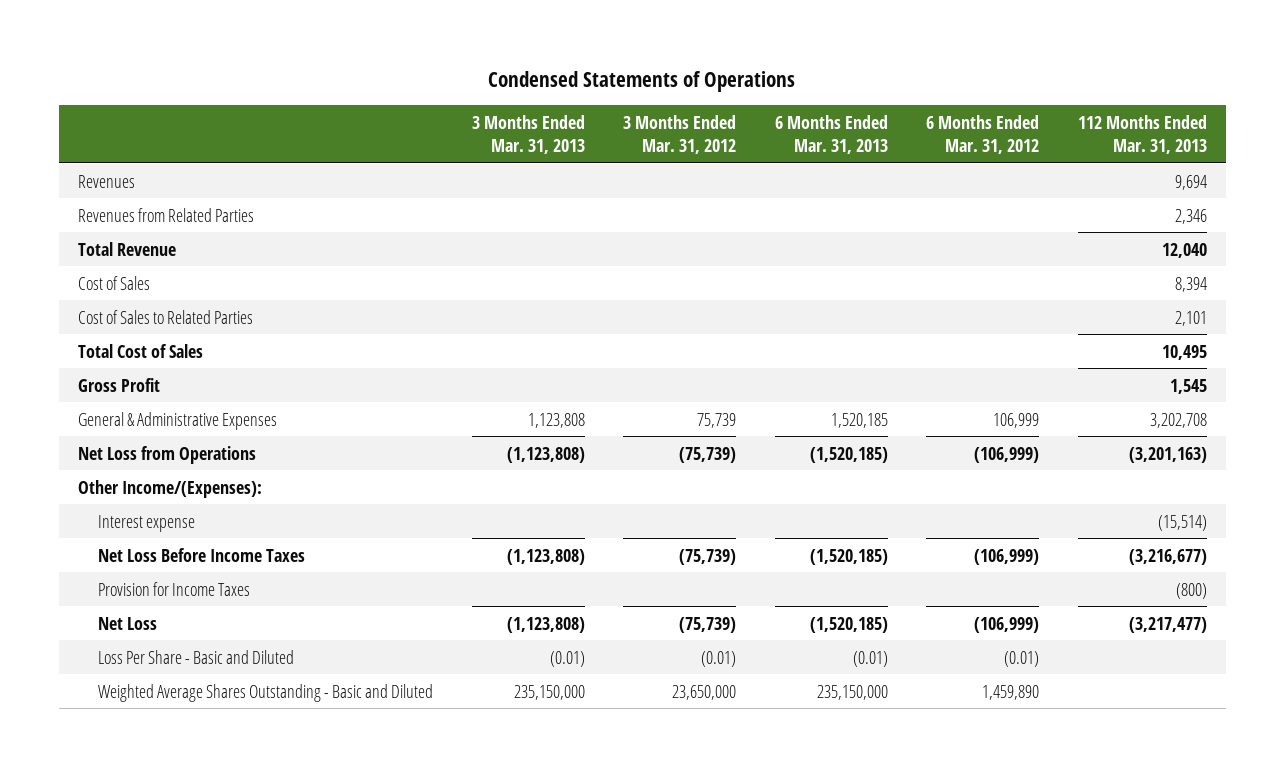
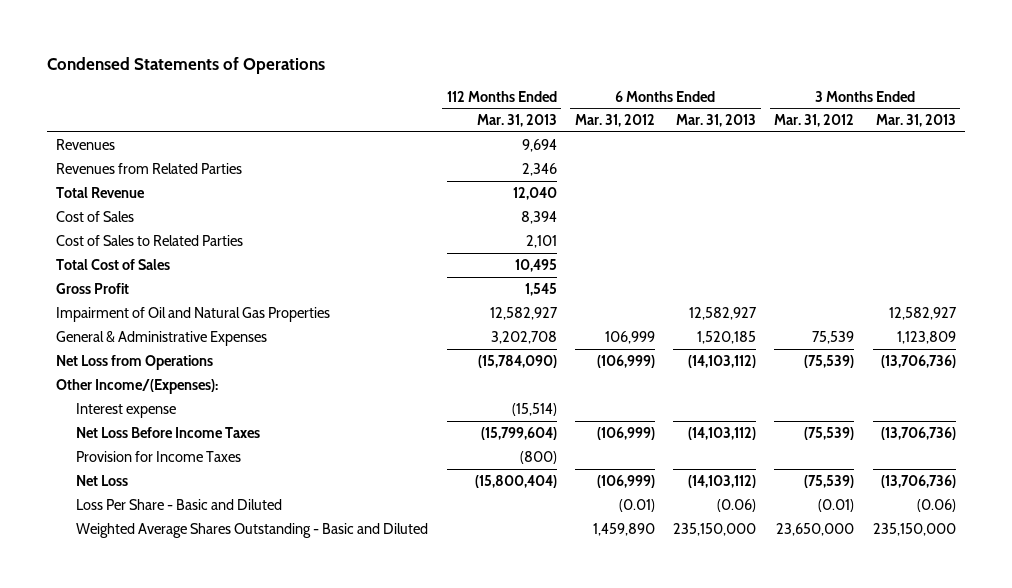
none -> [56,306,331,322] Impairment of Oil and Natural Gas Properties
[527,412,585,428] 1,123,808 -> [896,330,956,344] 1,123,809
[697,412,737,428] 75,739 -> [812,330,855,344] 75,539
[506,446,585,463] (1,123,808) -> [880,354,956,368] (13,706,736)
[679,446,737,463] (75,739) -> [804,354,855,368] (75,539)
[809,446,888,463] (1,520,185) -> [688,354,757,368] (14,103,112)
[1128,446,1207,463] (3,201,163) -> [477,354,557,368] (15,784,090)
[506,548,585,565] (1,123,808) -> [880,426,956,440] (13,706,736)
[679,548,737,565] (75,739) -> [804,426,855,440] (75,539)
[809,548,888,565] (1,520,185) -> [688,426,757,440] (14,103,112)
[1128,548,1207,565] (3,216,677) -> [480,426,557,440] (15,799,604)
[506,616,585,633] (1,123,808) -> [880,474,956,488] (13,706,736)
[679,616,737,633] (75,739) -> [804,474,855,488] (75,539)
[809,616,888,633] (1,520,185) -> [688,474,757,488] (14,103,112)
[1128,616,1207,633] (3,217,477) -> [474,474,557,488] (15,800,404)
[549,650,585,667] (0.01) -> [916,498,956,512] (0.06)
[852,650,888,667] (0.01) -> [717,498,757,512] (0.06)

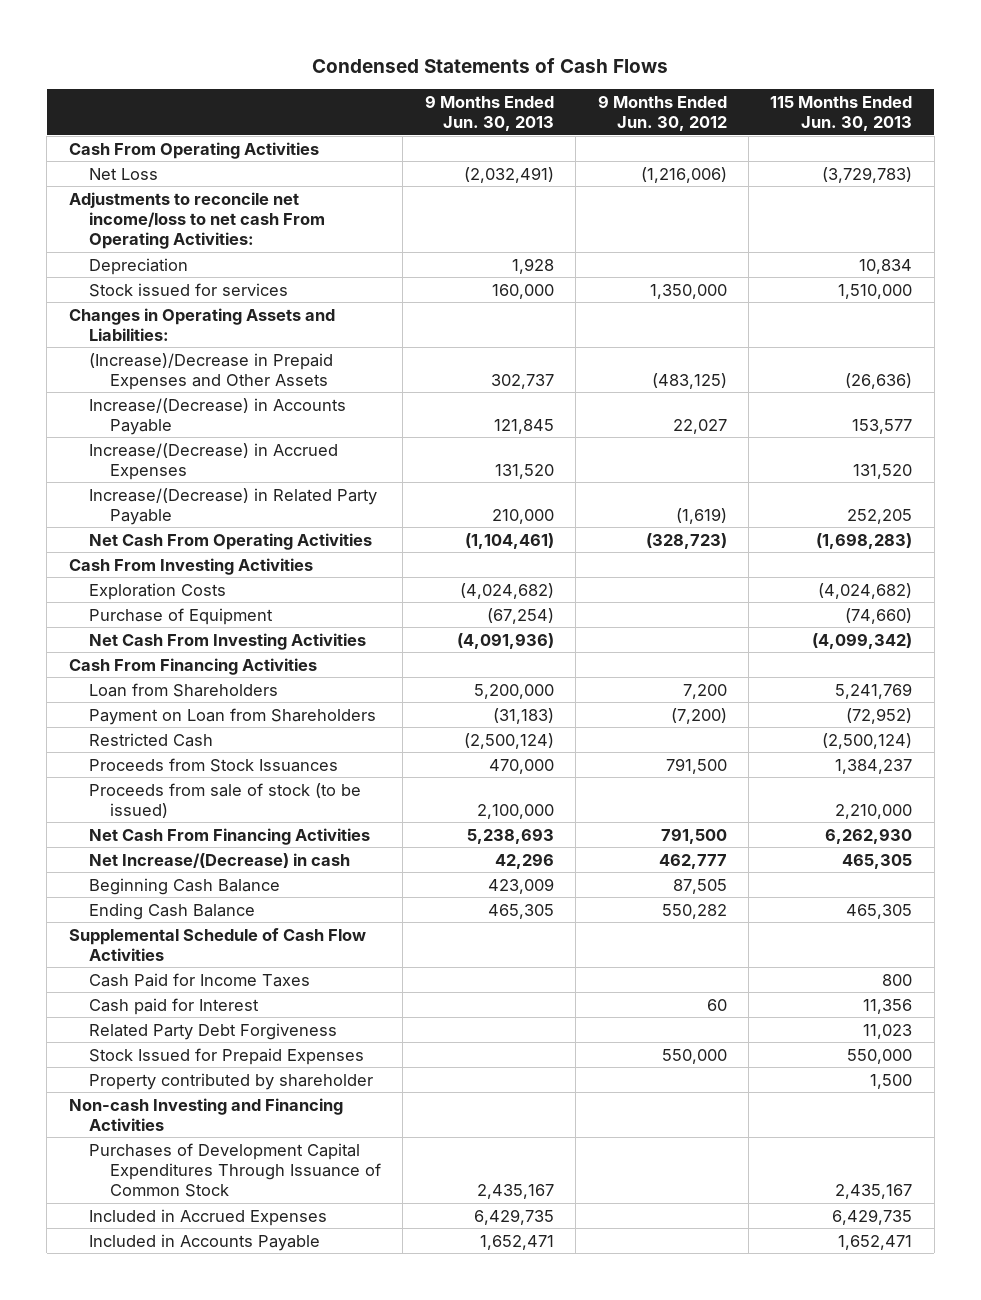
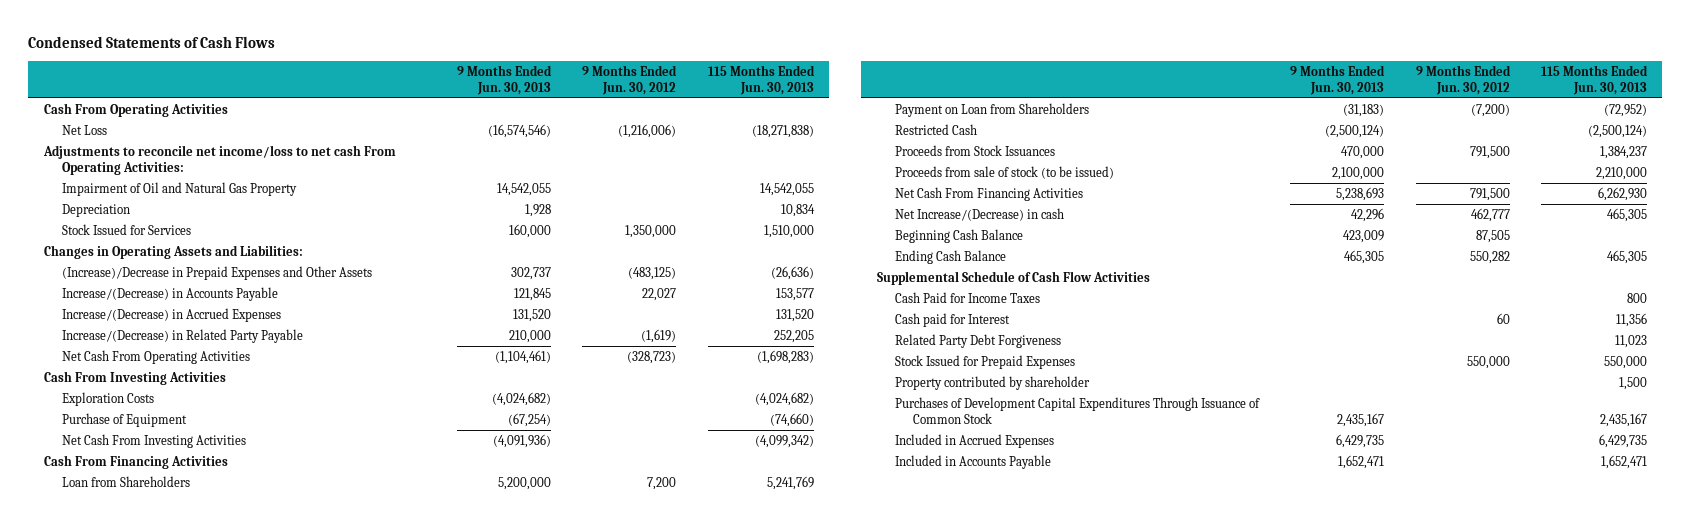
[463,166,554,183] (2,032,491) -> [488,123,552,138] (16,574,546)
[822,166,913,183] (3,729,783) -> [751,124,814,138] (18,271,838)
none -> [62,181,298,196] Impairment of Oil and Natural Gas Property
[89,282,289,297] Stock issued for services -> [62,223,192,235] Stock Issued for Services
[68,1097,343,1132] Non-cash Investing and Financing Activities -> none

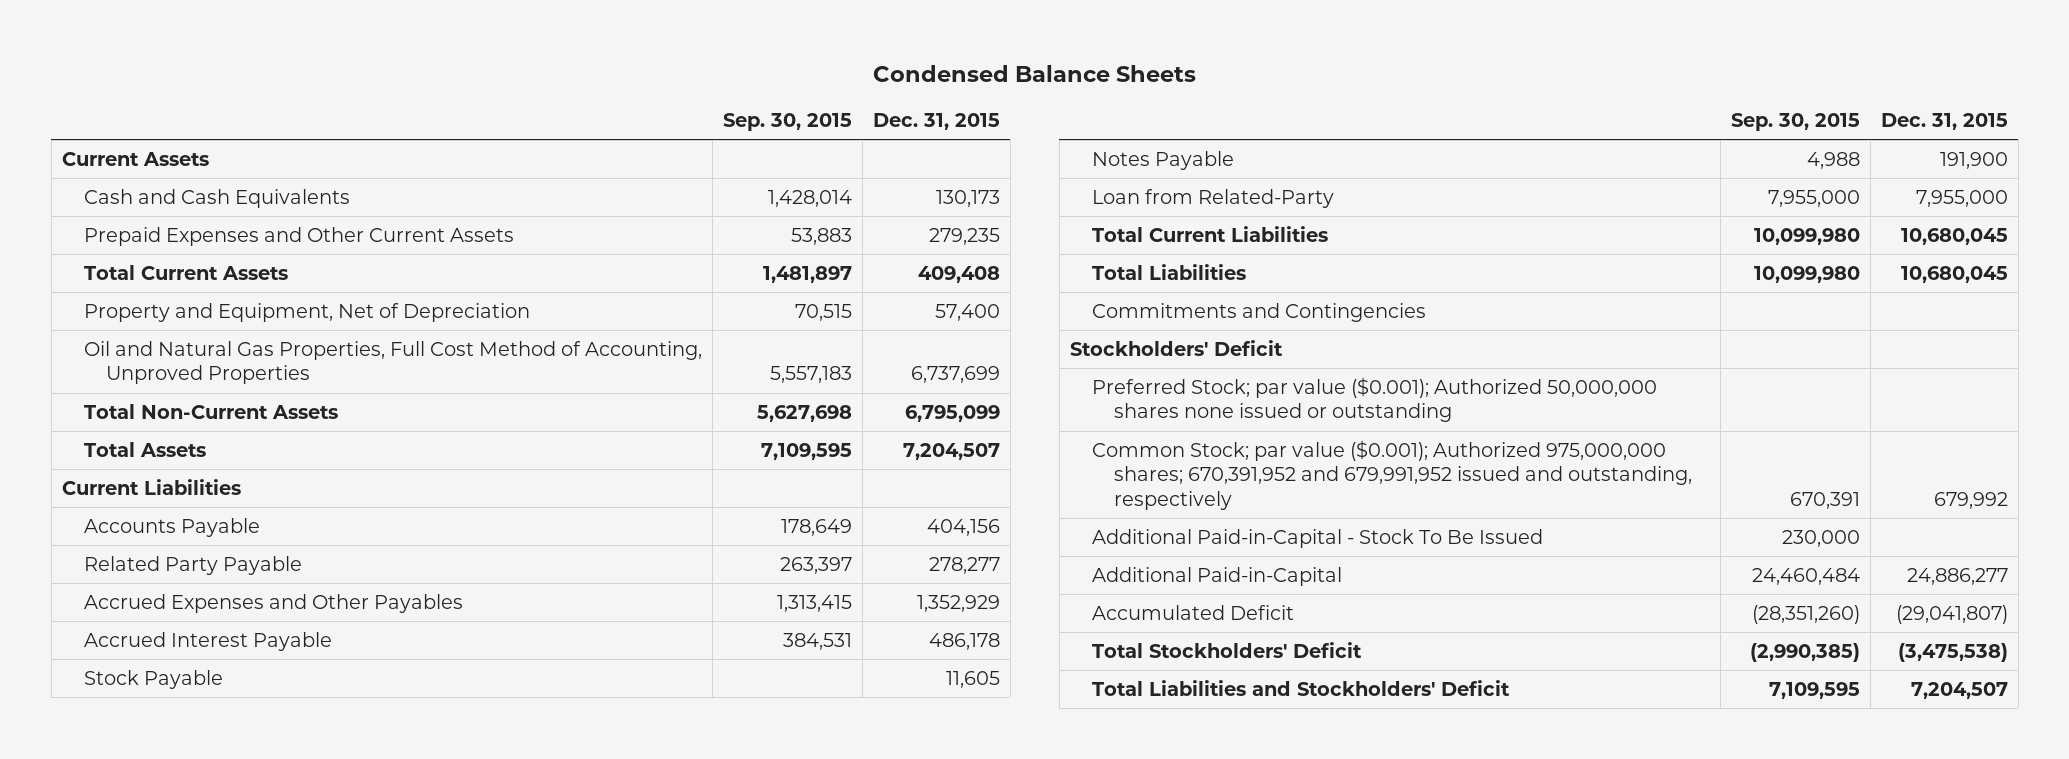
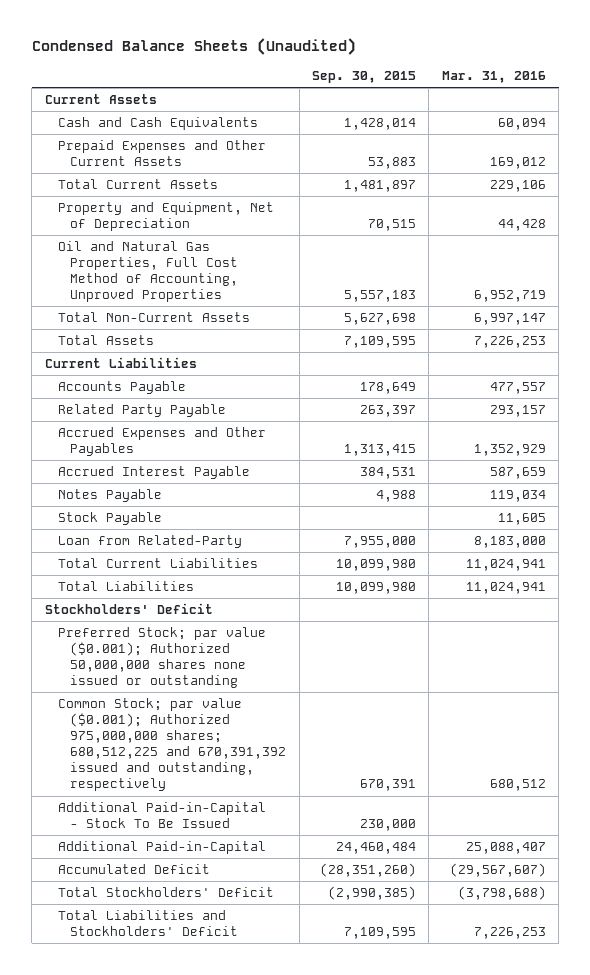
[872,64,1196,82] Condensed Balance Sheets -> [31,38,356,56] Condensed Balance Sheets (Unaudited)
[872,113,1000,131] Dec. 31, 2015 -> none
none -> [441,70,546,83] Mar. 31, 2016
[83,669,223,689] Stock Payable -> [57,512,162,526] Stock Payable
[1091,302,1426,322] Commitments and Contingencies -> none
[1091,439,1692,510] Common Stock; par value ($0.001); Authorized 975,000,000 shares; 670,391,952 and 679,991,952 issued and outstanding, respectively -> [57,698,287,792] Common Stock; par value ($0.001); Authorized 975,000,000 shares; 680,512,225 and 670,391,392 issued and outstanding, respectively

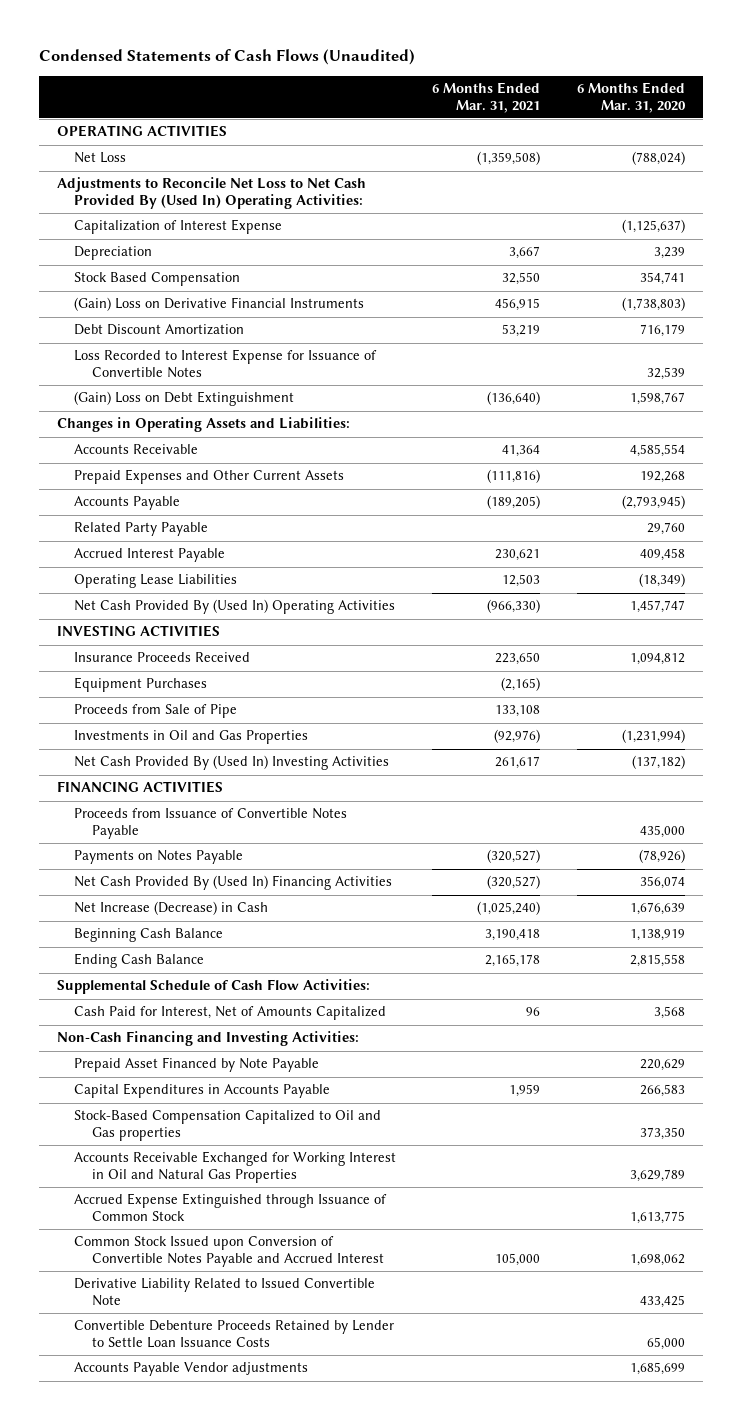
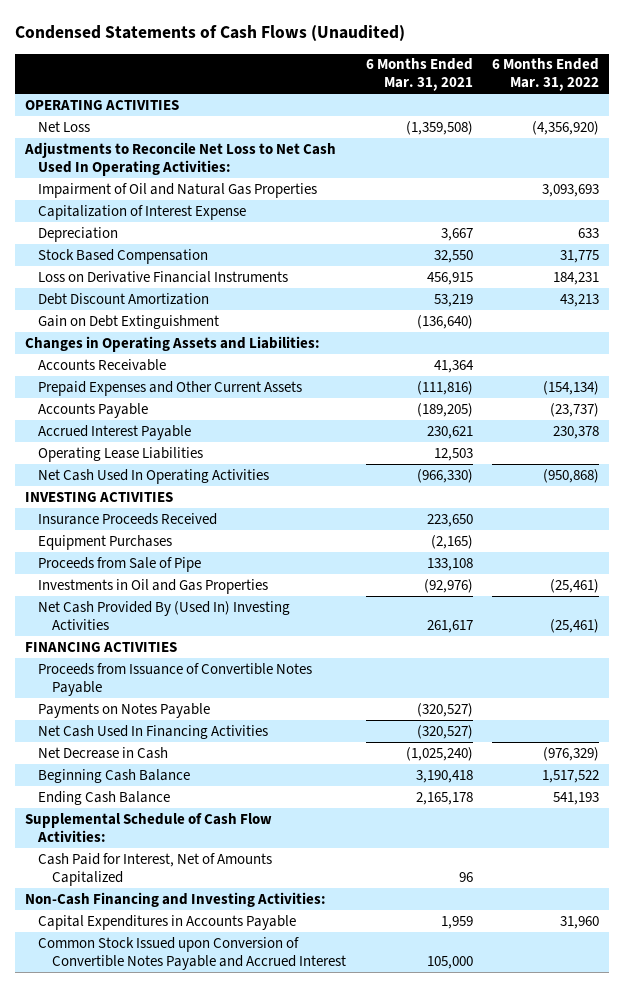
[576,82,686,113] 6 Months Ended Mar. 31, 2020 -> none
none -> [492,58,600,92] 6 Months Ended Mar. 31, 2022
[57,177,367,210] Adjustments to Reconcile Net Loss to Net Cash Provided By (Used In) Operating Activities: -> [23,141,336,176] Adjustments to Reconcile Net Loss to Net Cash Used In Operating Activities:
none -> [38,182,318,198] Impairment of Oil and Natural Gas Properties
[74,297,365,312] (Gain) Loss on Derivative Financial Instruments -> [38,270,289,283] Loss on Derivative Financial Instruments
[74,349,378,379] Loss Recorded to Interest Expense for Issuance of Convertible Notes -> none
[74,391,295,407] (Gain) Loss on Debt Extinguishment -> [38,314,220,329] Gain on Debt Extinguishment
[74,522,209,537] Related Party Payable -> none
[74,599,396,615] Net Cash Provided By (Used In) Operating Activities -> [38,468,270,484] Net Cash Used In Operating Activities
[74,875,393,891] Net Cash Provided By (Used In) Financing Activities -> [38,724,269,739] Net Cash Used In Financing Activities
[74,901,269,916] Net Increase (Decrease) in Cash -> [38,746,169,759] Net Decrease in Cash
[74,1057,320,1073] Prepaid Asset Financed by Note Payable -> none
[74,1110,382,1142] Stock-Based Compensation Capitalized to Oil and Gas properties -> none
[74,1151,397,1184] Accounts Receivable Exchanged for Working Interest in Oil and Natural Gas Properties -> none
[74,1193,388,1222] Accrued Expense Extinguished through Issuance of Common Stock -> none
[74,1278,376,1307] Derivative Liability Related to Issued Convertible Note -> none
[74,1320,395,1349] Convertible Debenture Proceeds Retained by Lender to Settle Loan Issuance Costs -> none
[74,1362,309,1377] Accounts Payable Vendor adjustments -> none

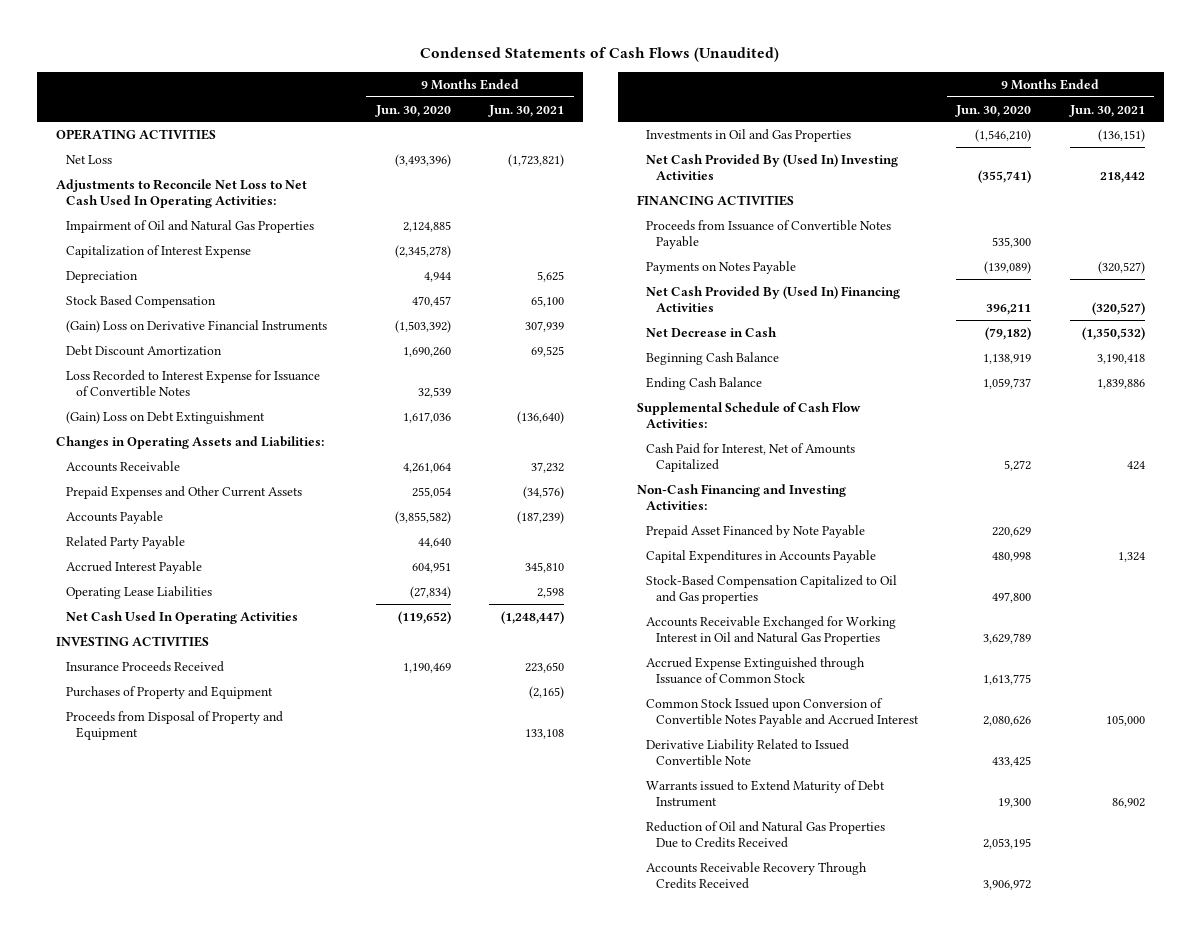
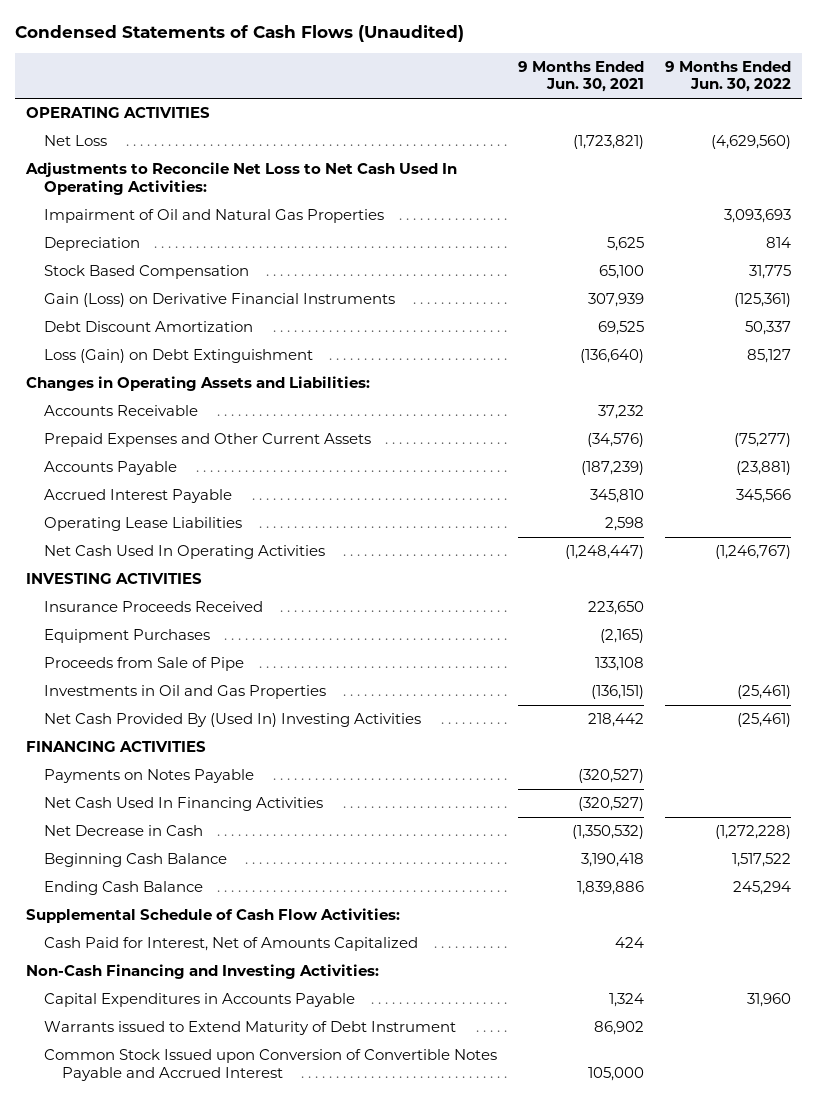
[374,104,451,117] Jun. 30, 2020 -> none
none -> [665,60,792,93] 9 Months Ended Jun. 30, 2022
[66,244,252,258] Capitalization of Interest Expense -> none
[66,319,328,333] (Gain) Loss on Derivative Financial Instruments -> [43,293,395,308] Gain (Loss) on Derivative Financial Instruments
[66,369,321,398] Loss Recorded to Interest Expense for Issuance of Convertible Notes -> none
[66,410,266,424] (Gain) Loss on Debt Extinguishment -> [43,349,313,364] Loss (Gain) on Debt Extinguishment
[66,535,186,549] Related Party Payable -> none
[66,685,274,699] Purchases of Property and Equipment -> [43,629,210,644] Equipment Purchases
[66,710,284,741] Proceeds from Disposal of Property and Equipment -> [43,657,244,672] Proceeds from Sale of Pipe
[646,219,892,250] Proceeds from Issuance of Convertible Notes Payable -> none
[646,285,901,313] Net Cash Provided By (Used In) Financing Activities -> [43,797,323,812] Net Cash Used In Financing Activities
[646,524,866,538] Prepaid Asset Financed by Note Payable -> none
[646,574,898,605] Stock-Based Compensation Capitalized to Oil and Gas properties -> none
[646,615,897,646] Accounts Receivable Exchanged for Working Interest in Oil and Natural Gas Properties -> none
[646,656,866,685] Accrued Expense Extinguished through Issuance of Common Stock -> none
[646,738,850,767] Derivative Liability Related to Issued Convertible Note -> none
[646,820,886,849] Reduction of Oil and Natural Gas Properties Due to Credits Received -> none
[646,861,868,890] Accounts Receivable Recovery Through Credits Received -> none
[646,697,919,728] Common Stock Issued upon Conversion of Convertible Notes Payable and Accrued Interest -> [43,1049,497,1081] Common Stock Issued upon Conversion of Convertible Notes Payable and Accrued Interest

